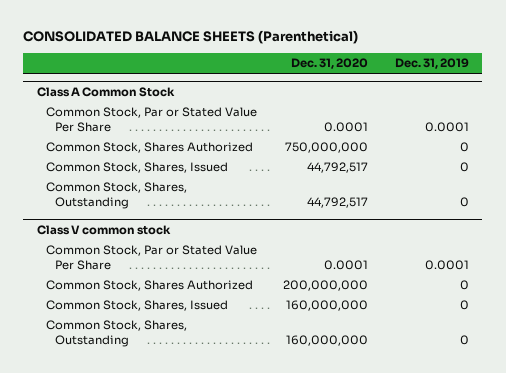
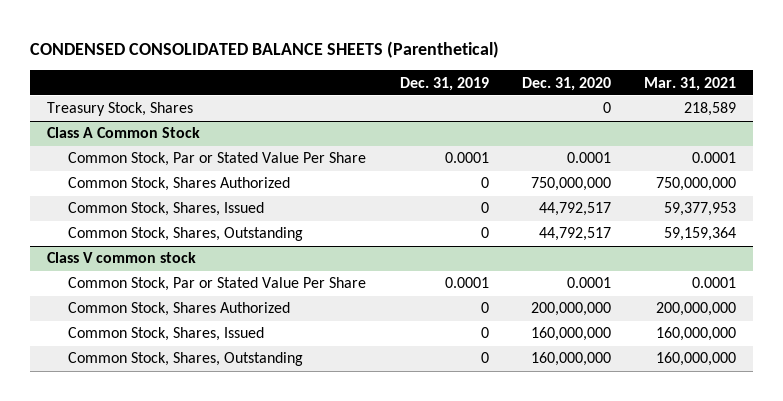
[23,30,359,45] CONSOLIDATED BALANCE SHEETS (Parenthetical) -> [30,40,500,58] CONDENSED CONSOLIDATED BALANCE SHEETS (Parenthetical)
none -> [644,76,737,91] Mar. 31, 2021
none -> [47,102,194,117] Treasury Stock, Shares

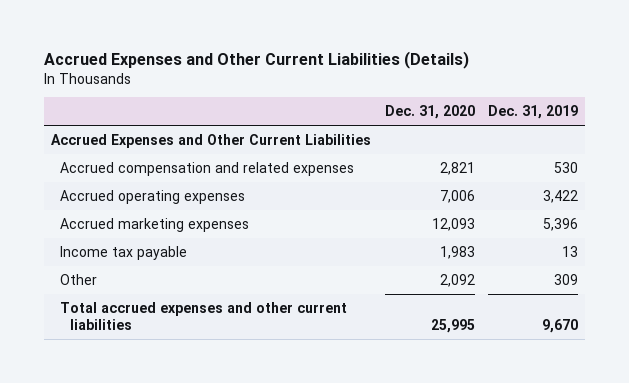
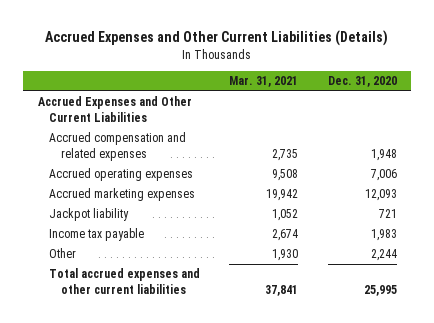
[488,105,579,120] Dec. 31, 2019 -> none
none -> [229,76,299,88] Mar. 31, 2021
[439,161,475,175] 2,821 -> [370,149,397,162] 1,948
none -> [49,208,130,222] Jackpot liability
[439,273,475,287] 2,092 -> [370,249,397,262] 2,244

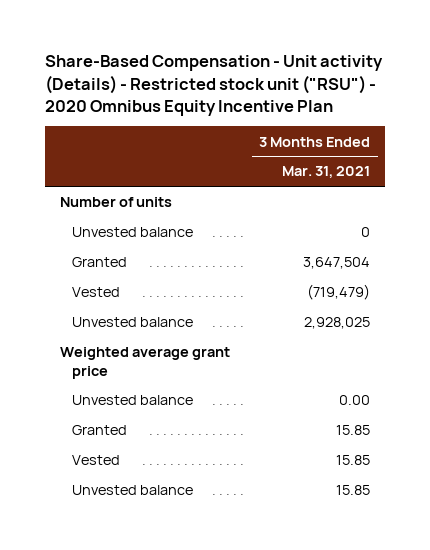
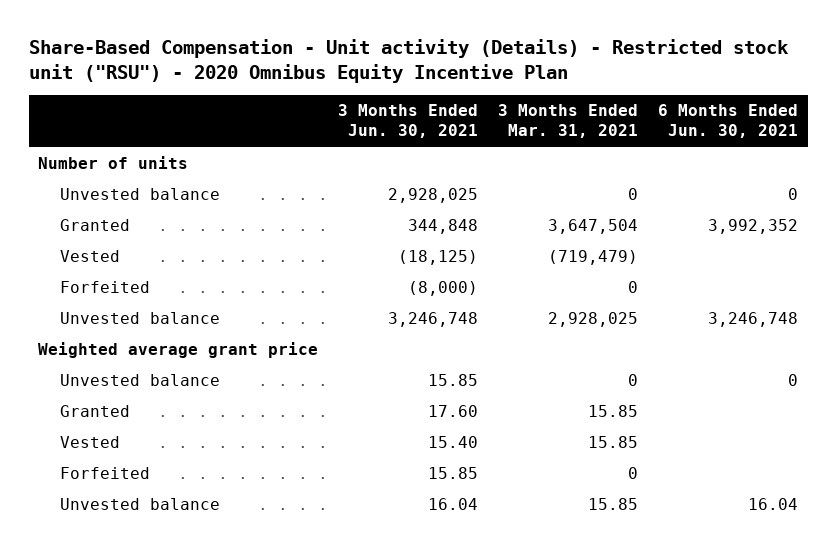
none -> [338,104,479,139] 3 Months Ended Jun. 30, 2021
none -> [658,104,799,139] 6 Months Ended Jun. 30, 2021
none -> [60,280,151,293] Forfeited
[339,395,371,406] 0.00 -> [628,373,639,386] 0
none -> [60,466,151,479] Forfeited

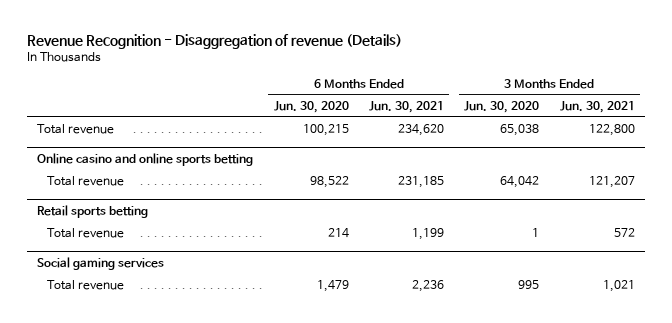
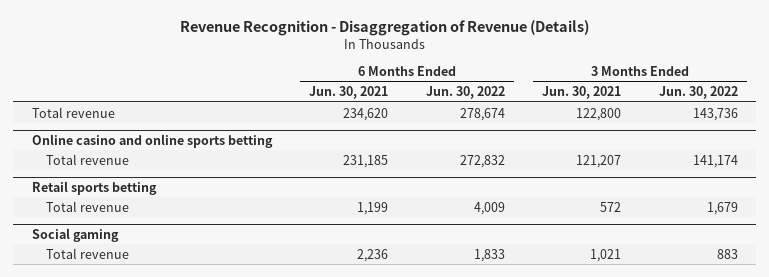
[27,34,403,50] Revenue Recognition - Disaggregation of revenue (Details) -> [179,20,589,37] Revenue Recognition - Disaggregation of Revenue (Details)
[273,100,349,113] Jun. 30, 2020 -> none
[464,100,540,113] Jun. 30, 2020 -> none
none -> [425,86,505,100] Jun. 30, 2022
none -> [658,86,738,100] Jun. 30, 2022
[37,256,165,270] Social gaming services -> [31,228,119,243] Social gaming

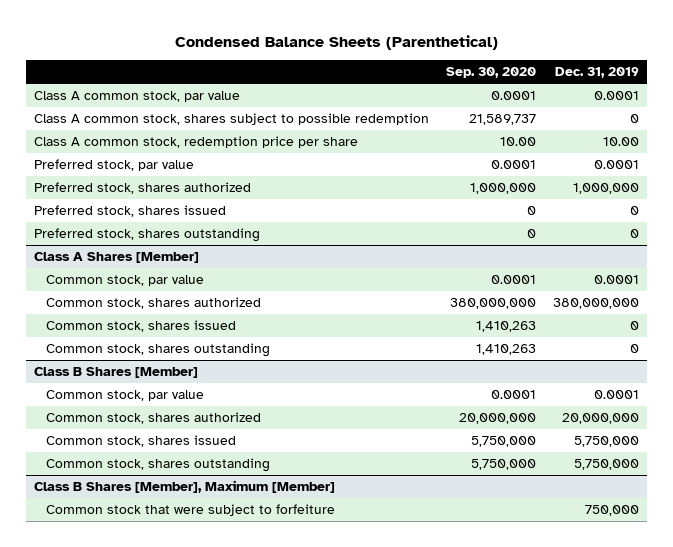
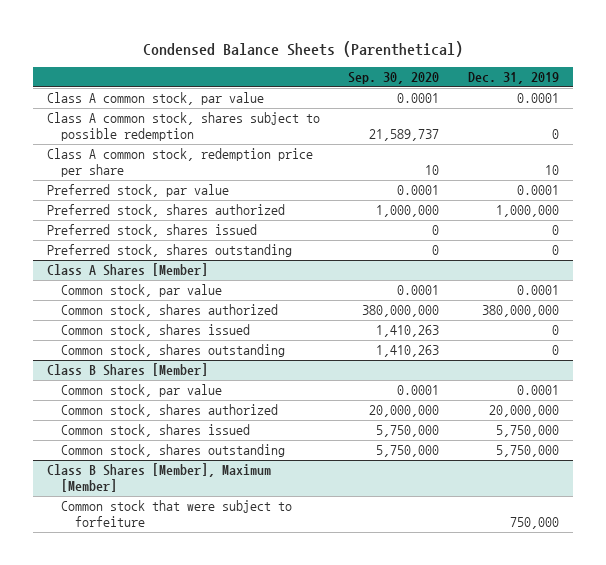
[500,137,537,147] 10.00 -> [425,165,440,176] 10
[602,137,639,147] 10.00 -> [544,165,559,176] 10

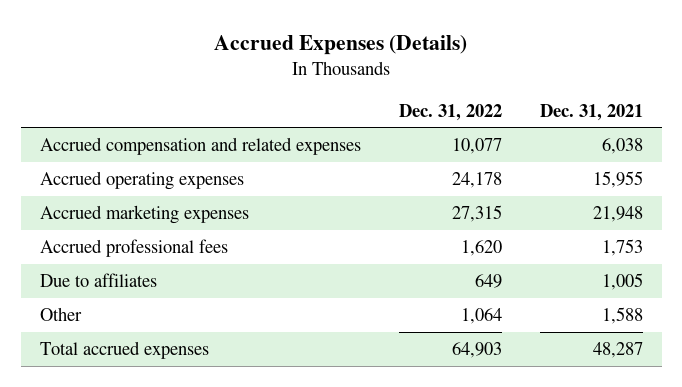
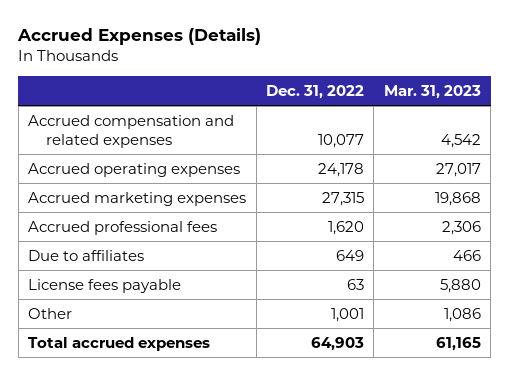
[539,103,643,121] Dec. 31, 2021 -> none
none -> [383,84,481,99] Mar. 31, 2023
none -> [28,278,182,293] License fees payable
[460,308,502,325] 1,064 -> [331,307,365,322] 1,001

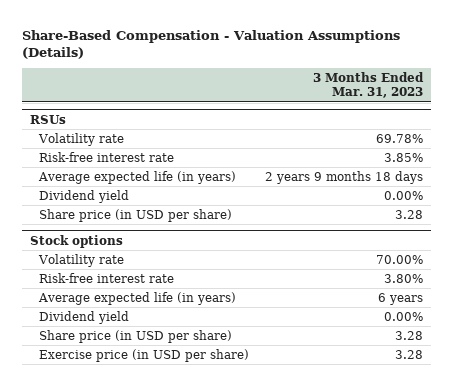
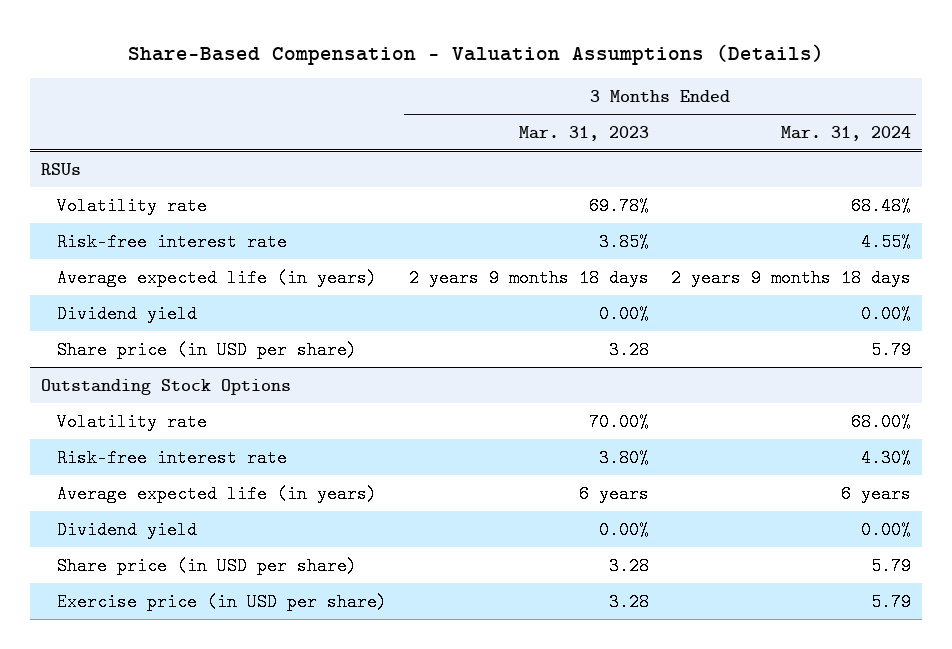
none -> [780,125,911,141] Mar. 31, 2024
[30,234,124,248] Stock options -> [41,378,292,395] Outstanding Stock Options

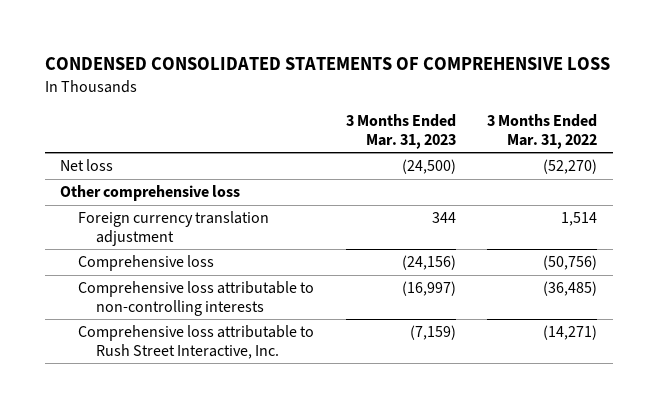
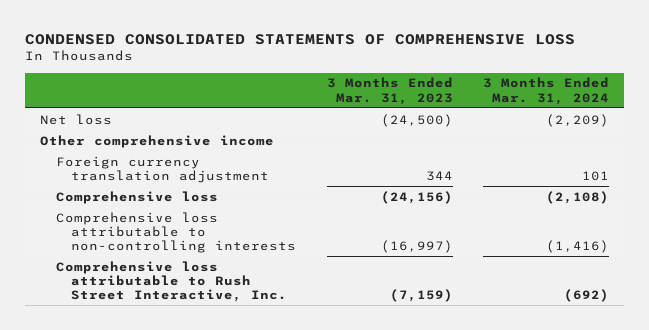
[487,113,598,149] 3 Months Ended Mar. 31, 2022 -> none
none -> [483,77,610,105] 3 Months Ended Mar. 31, 2024
[60,185,241,202] Other comprehensive loss -> [40,134,275,148] Other comprehensive income

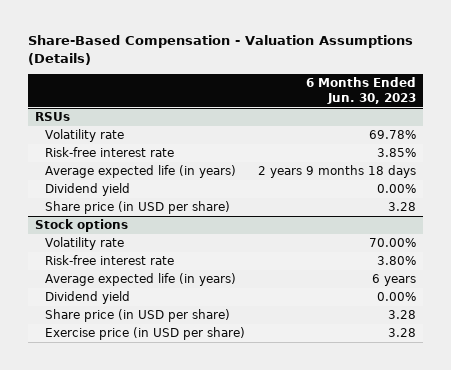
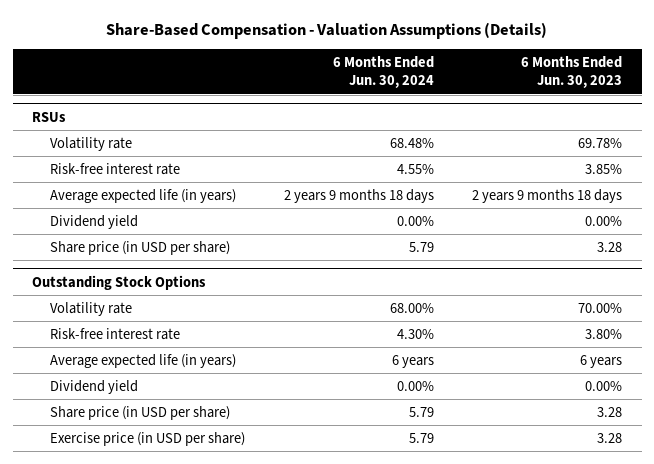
none -> [332,56,434,89] 6 Months Ended Jun. 30, 2024
[34,218,128,232] Stock options -> [31,274,206,290] Outstanding Stock Options

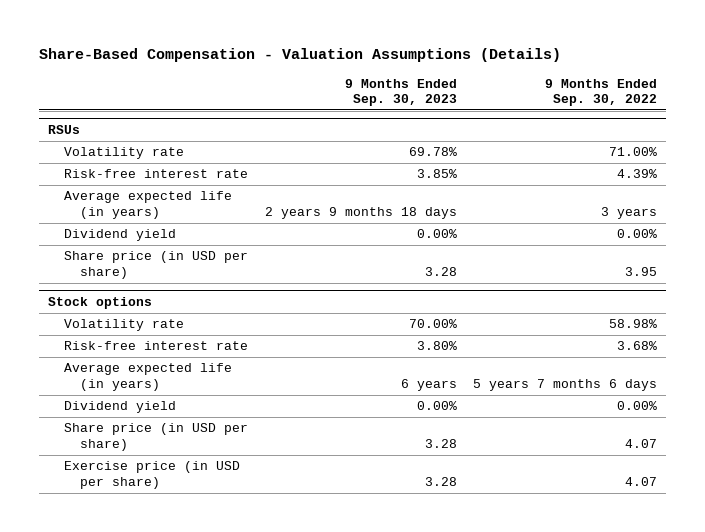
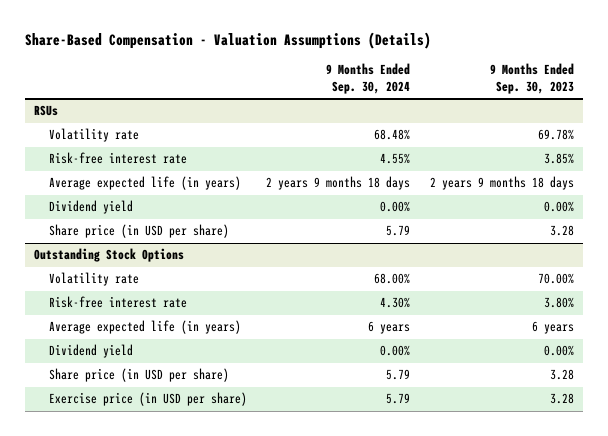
[545,78,658,106] 9 Months Ended Sep. 30, 2022 -> none
none -> [326,63,411,94] 9 Months Ended Sep. 30, 2024
[47,297,152,310] Stock options -> [34,248,185,263] Outstanding Stock Options

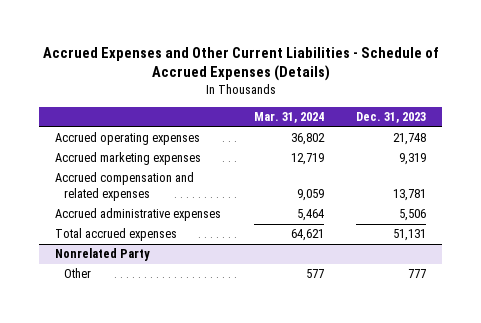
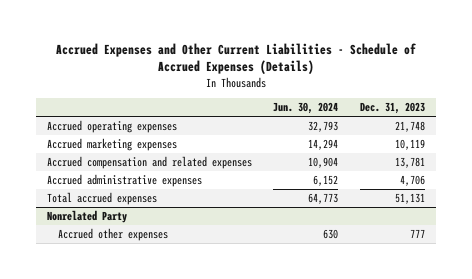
[253,112,324,124] Mar. 31, 2024 -> none
none -> [273,102,339,115] Jun. 30, 2024
[399,153,427,166] 9,319 -> [395,138,426,150] 10,119
[399,209,427,222] 5,506 -> [400,174,426,186] 4,706
[64,268,92,279] Other -> [58,227,169,241] Accrued other expenses

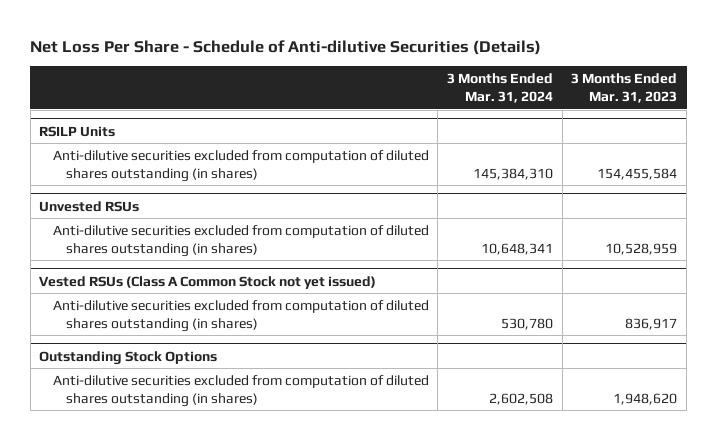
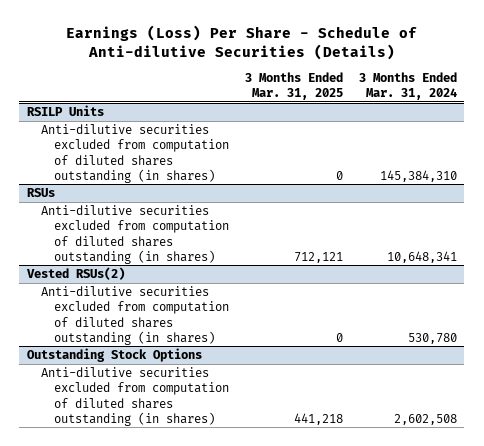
[30,40,542,56] Net Loss Per Share - Schedule of Anti-dilutive Securities (Details) -> [65,24,417,60] Earnings (Loss) Per Share - Schedule of Anti-dilutive Securities (Details)
[571,73,678,103] 3 Months Ended Mar. 31, 2023 -> none
none -> [244,71,343,100] 3 Months Ended Mar. 31, 2025
[39,200,140,212] Unvested RSUs -> [27,188,56,198] RSUs
[39,275,377,289] Vested RSUs (Class A Common Stock not yet issued) -> [27,267,126,281] Vested RSUs(2)

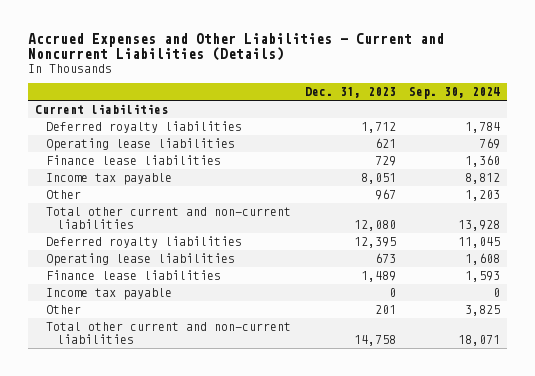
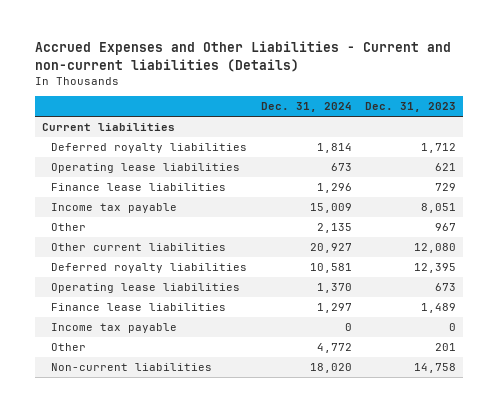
[28,32,445,62] Accrued Expenses and Other Liabilities - Current and Noncurrent Liabilities (Details) -> [35,41,452,72] Accrued Expenses and Other Liabilities - Current and non-current liabilities (Details)
[409,87,501,100] Sep. 30, 2024 -> none
none -> [260,101,352,112] Dec. 31, 2024
[46,207,292,229] Total other current and non-current liabilities -> [50,243,226,252] Other current liabilities
[46,322,292,344] Total other current and non-current liabilities -> [50,363,212,372] Non-current liabilities

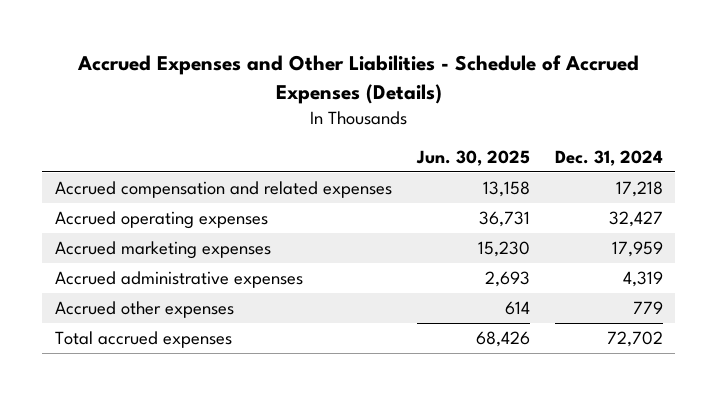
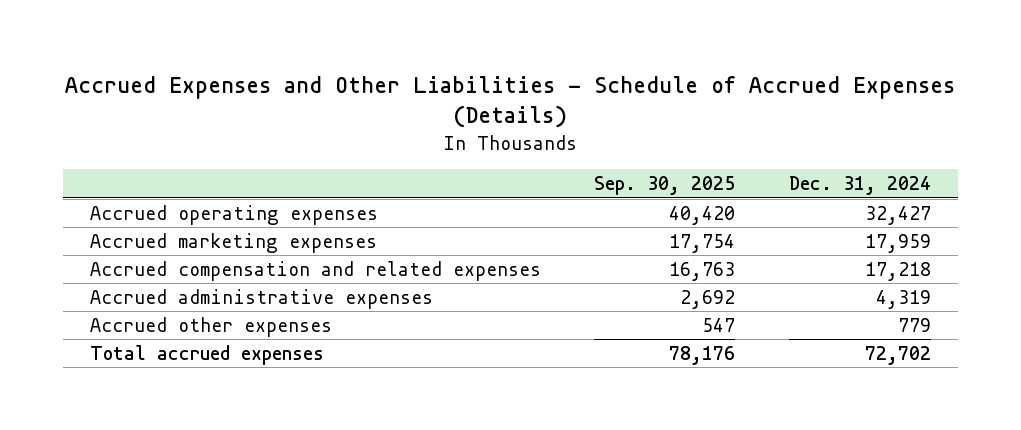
[415,149,530,166] Jun. 30, 2025 -> none
none -> [594,176,736,196] Sep. 30, 2025
[54,180,392,198] Accrued compensation and related expenses -> [89,260,541,281] Accrued compensation and related expenses

